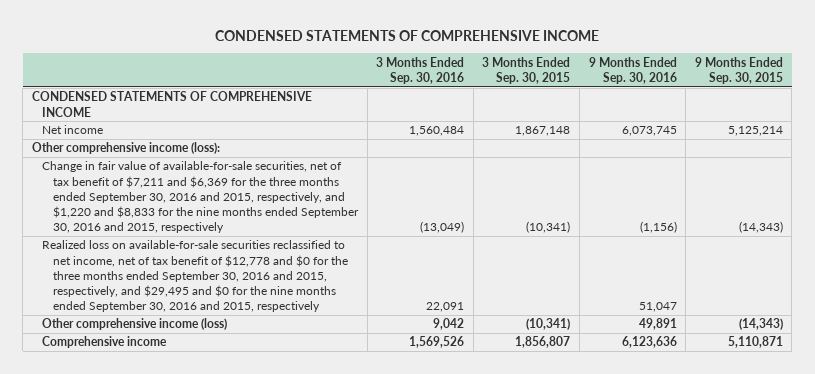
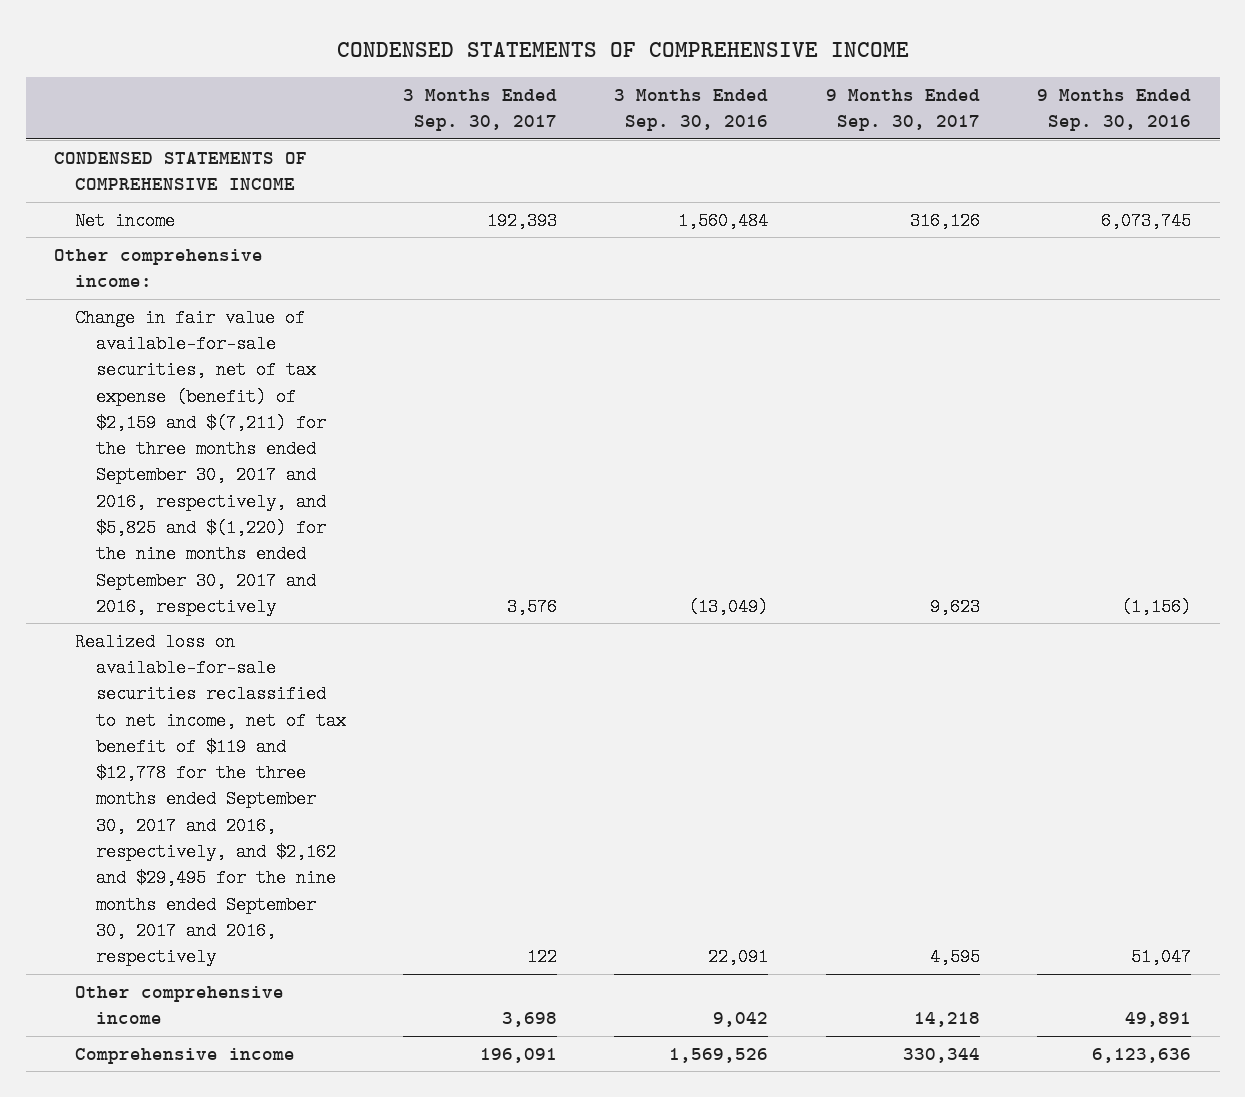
[482,56,571,84] 3 Months Ended Sep. 30, 2015 -> none
[694,56,783,84] 9 Months Ended Sep. 30, 2015 -> none
none -> [402,89,557,132] 3 Months Ended Sep. 30, 2017
none -> [825,89,980,132] 9 Months Ended Sep. 30, 2017
[31,142,220,155] Other comprehensive income (loss): -> [54,248,264,288] Other comprehensive income:
[42,161,360,234] Change in fair value of available-for-sale securities, net of tax benefit of $7,211 and $6,369 for the three months ended September 30, 2016 and 2015, respectively, and $1,220 and $8,833 for the nine months ended September 30, 2016 and 2015, respectively -> [74,308,326,616] Change in fair value of available-for-sale securities, net of tax expense (benefit) of $2,159 and $(7,211) for the three months ended September 30, 2017 and 2016, respectively, and $5,825 and $(1,220) for the nine months ended September 30, 2017 and 2016, respectively
[42,240,349,313] Realized loss on available-for-sale securities reclassified to net income, net of tax benefit of $12,778 and $0 for the three months ended September 30, 2016 and 2015, respectively, and $29,495 and $0 for the nine months ended September 30, 2016 and 2015, respectively -> [74,632,346,967] Realized loss on available-for-sale securities reclassified to net income, net of tax benefit of $119 and $12,778 for the three months ended September 30, 2017 and 2016, respectively, and $2,162 and $29,495 for the nine months ended September 30, 2017 and 2016, respectively
[42,318,228,331] Other comprehensive income (loss) -> [74,985,284,1025] Other comprehensive income

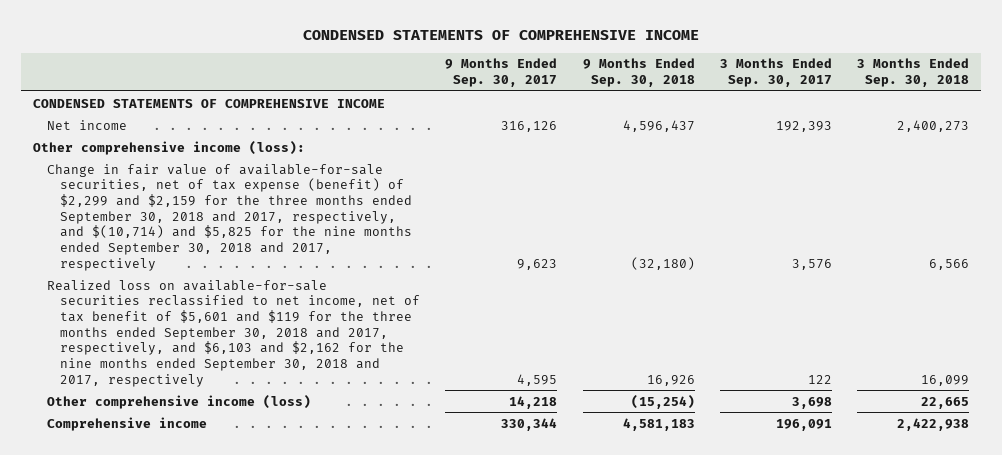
[614,89,769,132] 3 Months Ended Sep. 30, 2016 -> none
[1037,89,1192,132] 9 Months Ended Sep. 30, 2016 -> none
none -> [582,58,695,88] 9 Months Ended Sep. 30, 2018
none -> [856,58,969,88] 3 Months Ended Sep. 30, 2018
[54,248,264,288] Other comprehensive income: -> [33,140,306,155] Other comprehensive income (loss):
[74,308,326,616] Change in fair value of available-for-sale securities, net of tax expense (benefit) of $2,159 and $(7,211) for the three months ended September 30, 2017 and 2016, respectively, and $5,825 and $(1,220) for the nine months ended September 30, 2017 and 2016, respectively -> [46,163,413,271] Change in fair value of available-for-sale securities, net of tax expense (benefit) of $2,299 and $2,159 for the three months ended September 30, 2018 and 2017, respectively, and $(10,714) and $5,825 for the nine months ended September 30, 2018 and 2017, respectively
[74,632,346,967] Realized loss on available-for-sale securities reclassified to net income, net of tax benefit of $119 and $12,778 for the three months ended September 30, 2017 and 2016, respectively, and $2,162 and $29,495 for the nine months ended September 30, 2017 and 2016, respectively -> [46,279,421,387] Realized loss on available-for-sale securities reclassified to net income, net of tax benefit of $5,601 and $119 for the three months ended September 30, 2018 and 2017, respectively, and $6,103 and $2,162 for the nine months ended September 30, 2018 and 2017, respectively
[74,985,284,1025] Other comprehensive income -> [46,394,311,409] Other comprehensive income (loss)

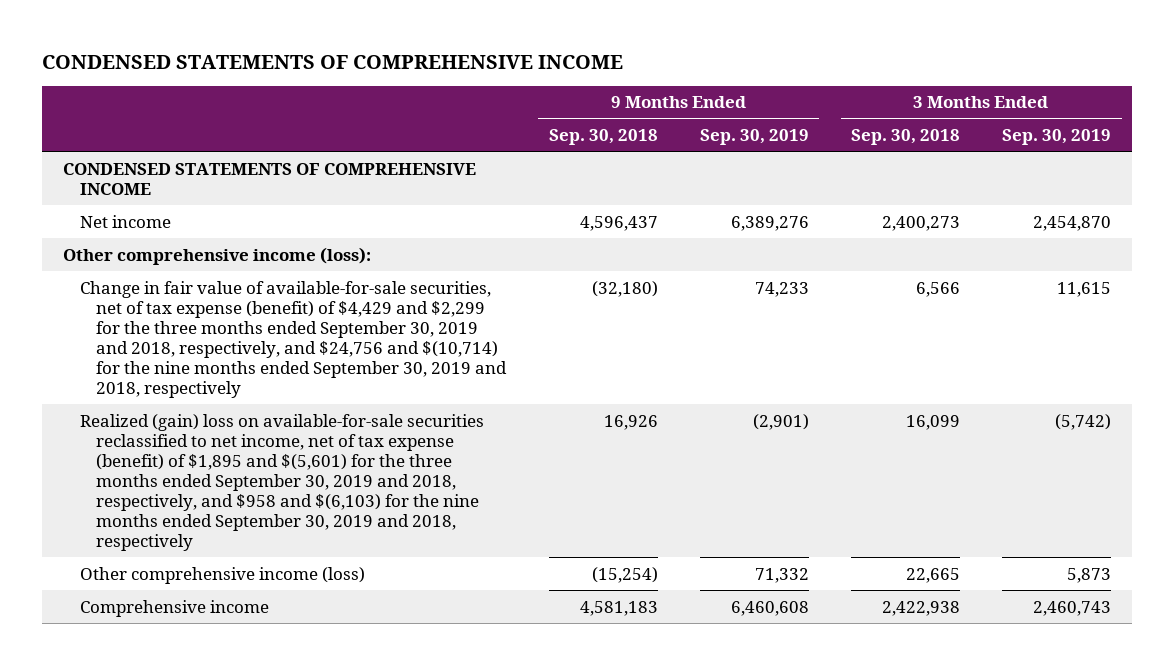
[445,58,558,88] 9 Months Ended Sep. 30, 2017 -> none
[719,58,832,88] 3 Months Ended Sep. 30, 2017 -> none
none -> [699,129,809,146] Sep. 30, 2019
none -> [1002,129,1112,146] Sep. 30, 2019
[46,163,413,271] Change in fair value of available-for-sale securities, net of tax expense (benefit) of $2,299 and $2,159 for the three months ended September 30, 2018 and 2017, respectively, and $(10,714) and $5,825 for the nine months ended September 30, 2018 and 2017, respectively -> [79,280,508,398] Change in fair value of available-for-sale securities, net of tax expense (benefit) of $4,429 and $2,299 for the three months ended September 30, 2019 and 2018, respectively, and $24,756 and $(10,714) for the nine months ended September 30, 2019 and 2018, respectively
[46,279,421,387] Realized loss on available-for-sale securities reclassified to net income, net of tax benefit of $5,601 and $119 for the three months ended September 30, 2018 and 2017, respectively, and $6,103 and $2,162 for the nine months ended September 30, 2018 and 2017, respectively -> [79,413,484,551] Realized (gain) loss on available-for-sale securities reclassified to net income, net of tax expense (benefit) of $1,895 and $(5,601) for the three months ended September 30, 2019 and 2018, respectively, and $958 and $(6,103) for the nine months ended September 30, 2019 and 2018, respectively

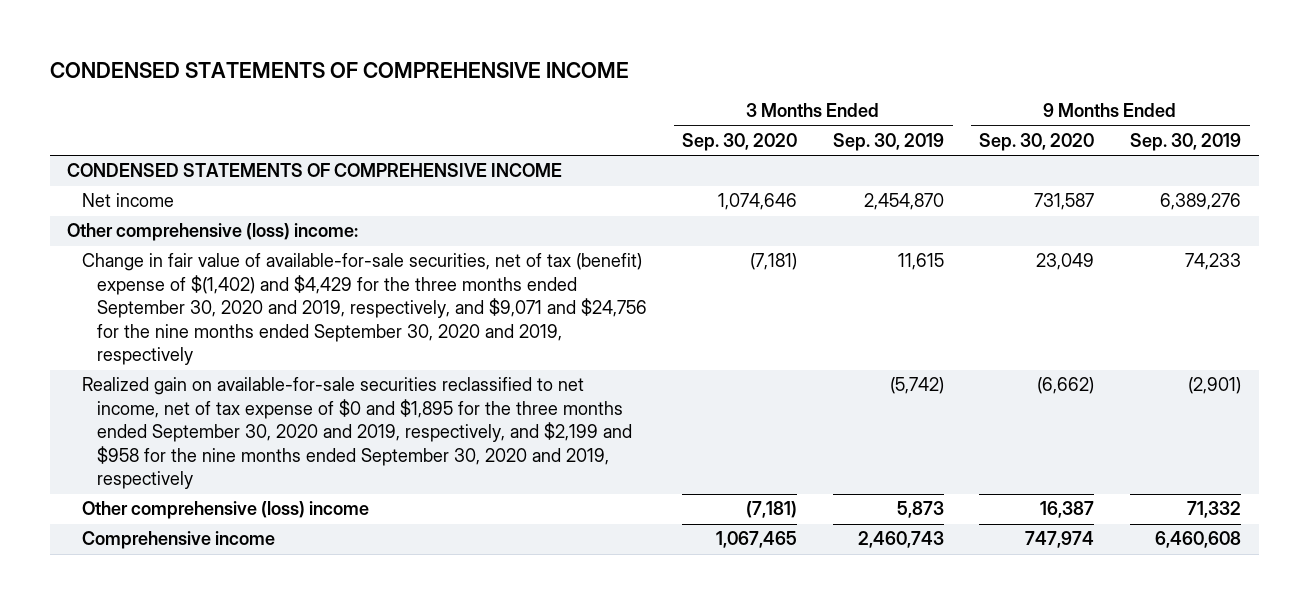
[548,129,658,146] Sep. 30, 2018 -> none
[851,129,961,146] Sep. 30, 2018 -> none
none -> [682,133,798,152] Sep. 30, 2020
none -> [979,133,1095,152] Sep. 30, 2020
[63,246,372,265] Other comprehensive income (loss): -> [67,223,359,242] Other comprehensive (loss) income:
[79,280,508,398] Change in fair value of available-for-sale securities, net of tax expense (benefit) of $4,429 and $2,299 for the three months ended September 30, 2019 and 2018, respectively, and $24,756 and $(10,714) for the nine months ended September 30, 2019 and 2018, respectively -> [82,253,648,366] Change in fair value of available-for-sale securities, net of tax (benefit) expense of $(1,402) and $4,429 for the three months ended September 30, 2020 and 2019, respectively, and $9,071 and $24,756 for the nine months ended September 30, 2020 and 2019, respectively
[79,413,484,551] Realized (gain) loss on available-for-sale securities reclassified to net income, net of tax expense (benefit) of $1,895 and $(5,601) for the three months ended September 30, 2019 and 2018, respectively, and $958 and $(6,103) for the nine months ended September 30, 2019 and 2018, respectively -> [82,377,633,490] Realized gain on available-for-sale securities reclassified to net income, net of tax expense of $0 and $1,895 for the three months ended September 30, 2020 and 2019, respectively, and $2,199 and $958 for the nine months ended September 30, 2020 and 2019, respectively
[79,566,365,584] Other comprehensive income (loss) -> [82,501,370,520] Other comprehensive (loss) income

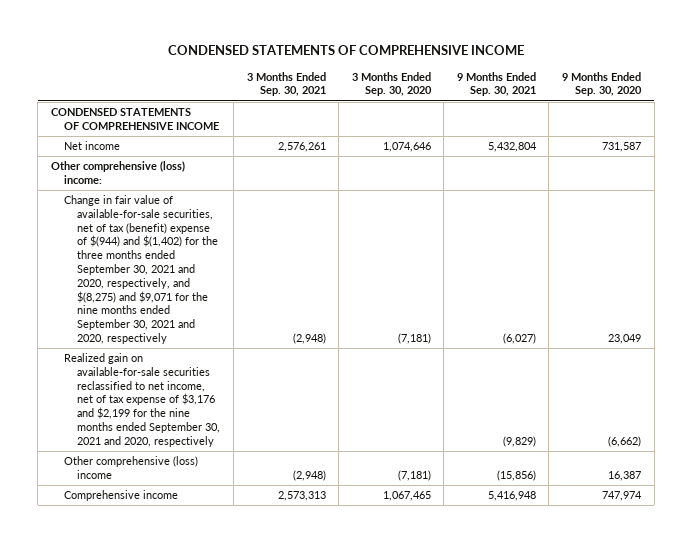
[832,133,944,152] Sep. 30, 2019 -> none
[1129,133,1241,152] Sep. 30, 2019 -> none
none -> [246,71,326,97] 3 Months Ended Sep. 30, 2021
none -> [456,71,536,97] 9 Months Ended Sep. 30, 2021
[82,253,648,366] Change in fair value of available-for-sale securities, net of tax (benefit) expense of $(1,402) and $4,429 for the three months ended September 30, 2020 and 2019, respectively, and $9,071 and $24,756 for the nine months ended September 30, 2020 and 2019, respectively -> [64,195,219,344] Change in fair value of available-for-sale securities, net of tax (benefit) expense of $(944) and $(1,402) for the three months ended September 30, 2021 and 2020, respectively, and $(8,275) and $9,071 for the nine months ended September 30, 2021 and 2020, respectively
[82,377,633,490] Realized gain on available-for-sale securities reclassified to net income, net of tax expense of $0 and $1,895 for the three months ended September 30, 2020 and 2019, respectively, and $2,199 and $958 for the nine months ended September 30, 2020 and 2019, respectively -> [64,353,221,447] Realized gain on available-for-sale securities reclassified to net income, net of tax expense of $3,176 and $2,199 for the nine months ended September 30, 2021 and 2020, respectively

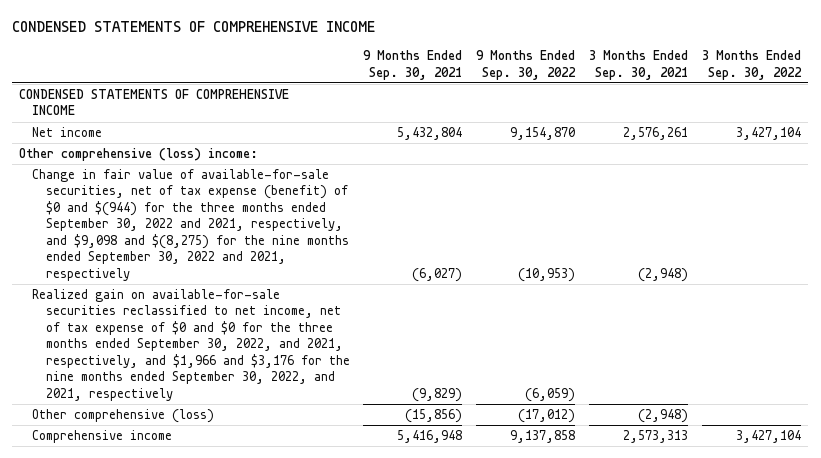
[351,71,432,97] 3 Months Ended Sep. 30, 2020 -> none
[562,71,643,97] 9 Months Ended Sep. 30, 2020 -> none
none -> [476,50,577,80] 9 Months Ended Sep. 30, 2022
none -> [702,50,803,80] 3 Months Ended Sep. 30, 2022
[64,195,219,344] Change in fair value of available-for-sale securities, net of tax (benefit) expense of $(944) and $(1,402) for the three months ended September 30, 2021 and 2020, respectively, and $(8,275) and $9,071 for the nine months ended September 30, 2021 and 2020, respectively -> [32,169,349,281] Change in fair value of available-for-sale securities, net of tax expense (benefit) of $0 and $(944) for the three months ended September 30, 2022 and 2021, respectively, and $9,098 and $(8,275) for the nine months ended September 30, 2022 and 2021, respectively
[64,353,221,447] Realized gain on available-for-sale securities reclassified to net income, net of tax expense of $3,176 and $2,199 for the nine months ended September 30, 2021 and 2020, respectively -> [32,289,350,401] Realized gain on available-for-sale securities reclassified to net income, net of tax expense of $0 and $0 for the three months ended September 30, 2022, and 2021, respectively, and $1,966 and $3,176 for the nine months ended September 30, 2022, and 2021, respectively
[64,456,199,479] Other comprehensive (loss) income -> [32,409,215,424] Other comprehensive (loss)

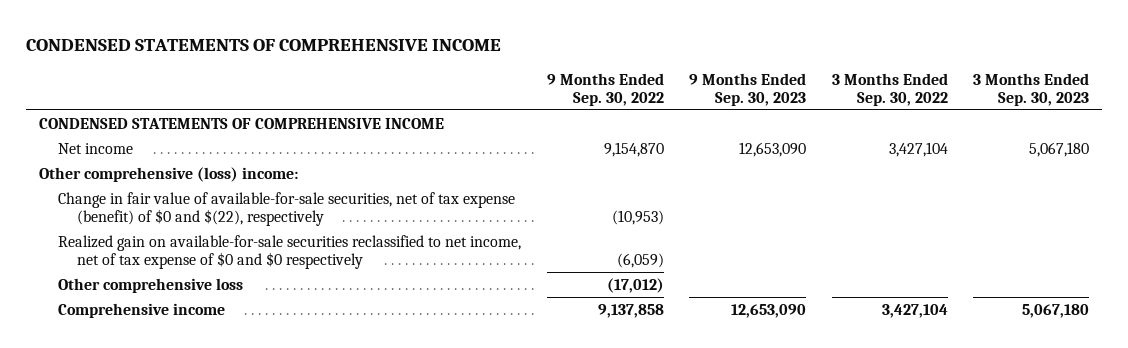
[363,50,463,80] 9 Months Ended Sep. 30, 2021 -> none
[589,50,689,80] 3 Months Ended Sep. 30, 2021 -> none
none -> [689,72,807,107] 9 Months Ended Sep. 30, 2023
none -> [973,72,1090,107] 3 Months Ended Sep. 30, 2023
[32,169,349,281] Change in fair value of available-for-sale securities, net of tax expense (benefit) of $0 and $(944) for the three months ended September 30, 2022 and 2021, respectively, and $9,098 and $(8,275) for the nine months ended September 30, 2022 and 2021, respectively -> [58,191,516,227] Change in fair value of available-for-sale securities, net of tax expense (benefit) of $0 and $(22), respectively
[32,289,350,401] Realized gain on available-for-sale securities reclassified to net income, net of tax expense of $0 and $0 for the three months ended September 30, 2022, and 2021, respectively, and $1,966 and $3,176 for the nine months ended September 30, 2022, and 2021, respectively -> [58,234,522,270] Realized gain on available-for-sale securities reclassified to net income, net of tax expense of $0 and $0 respectively
[32,409,215,424] Other comprehensive (loss) -> [58,277,244,293] Other comprehensive loss

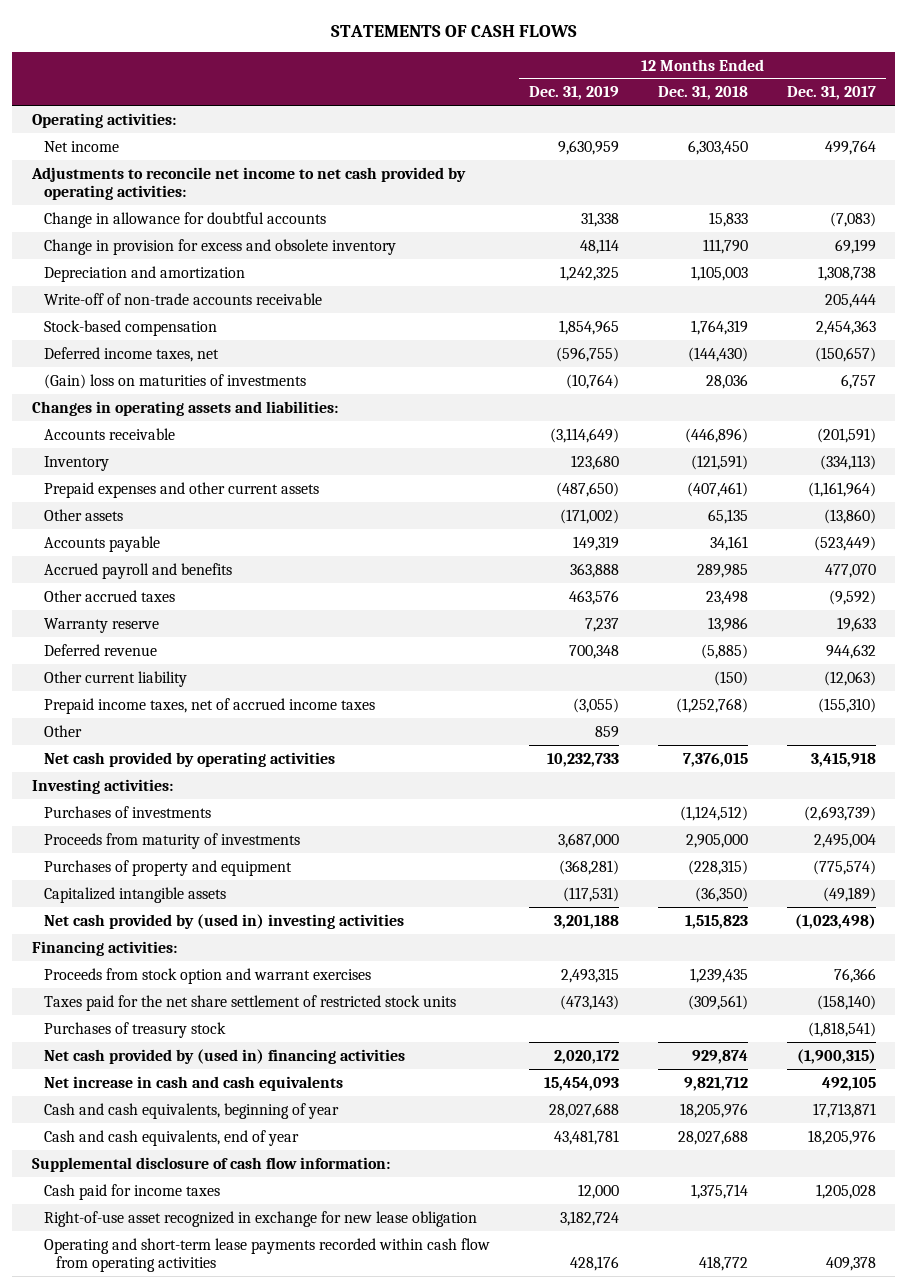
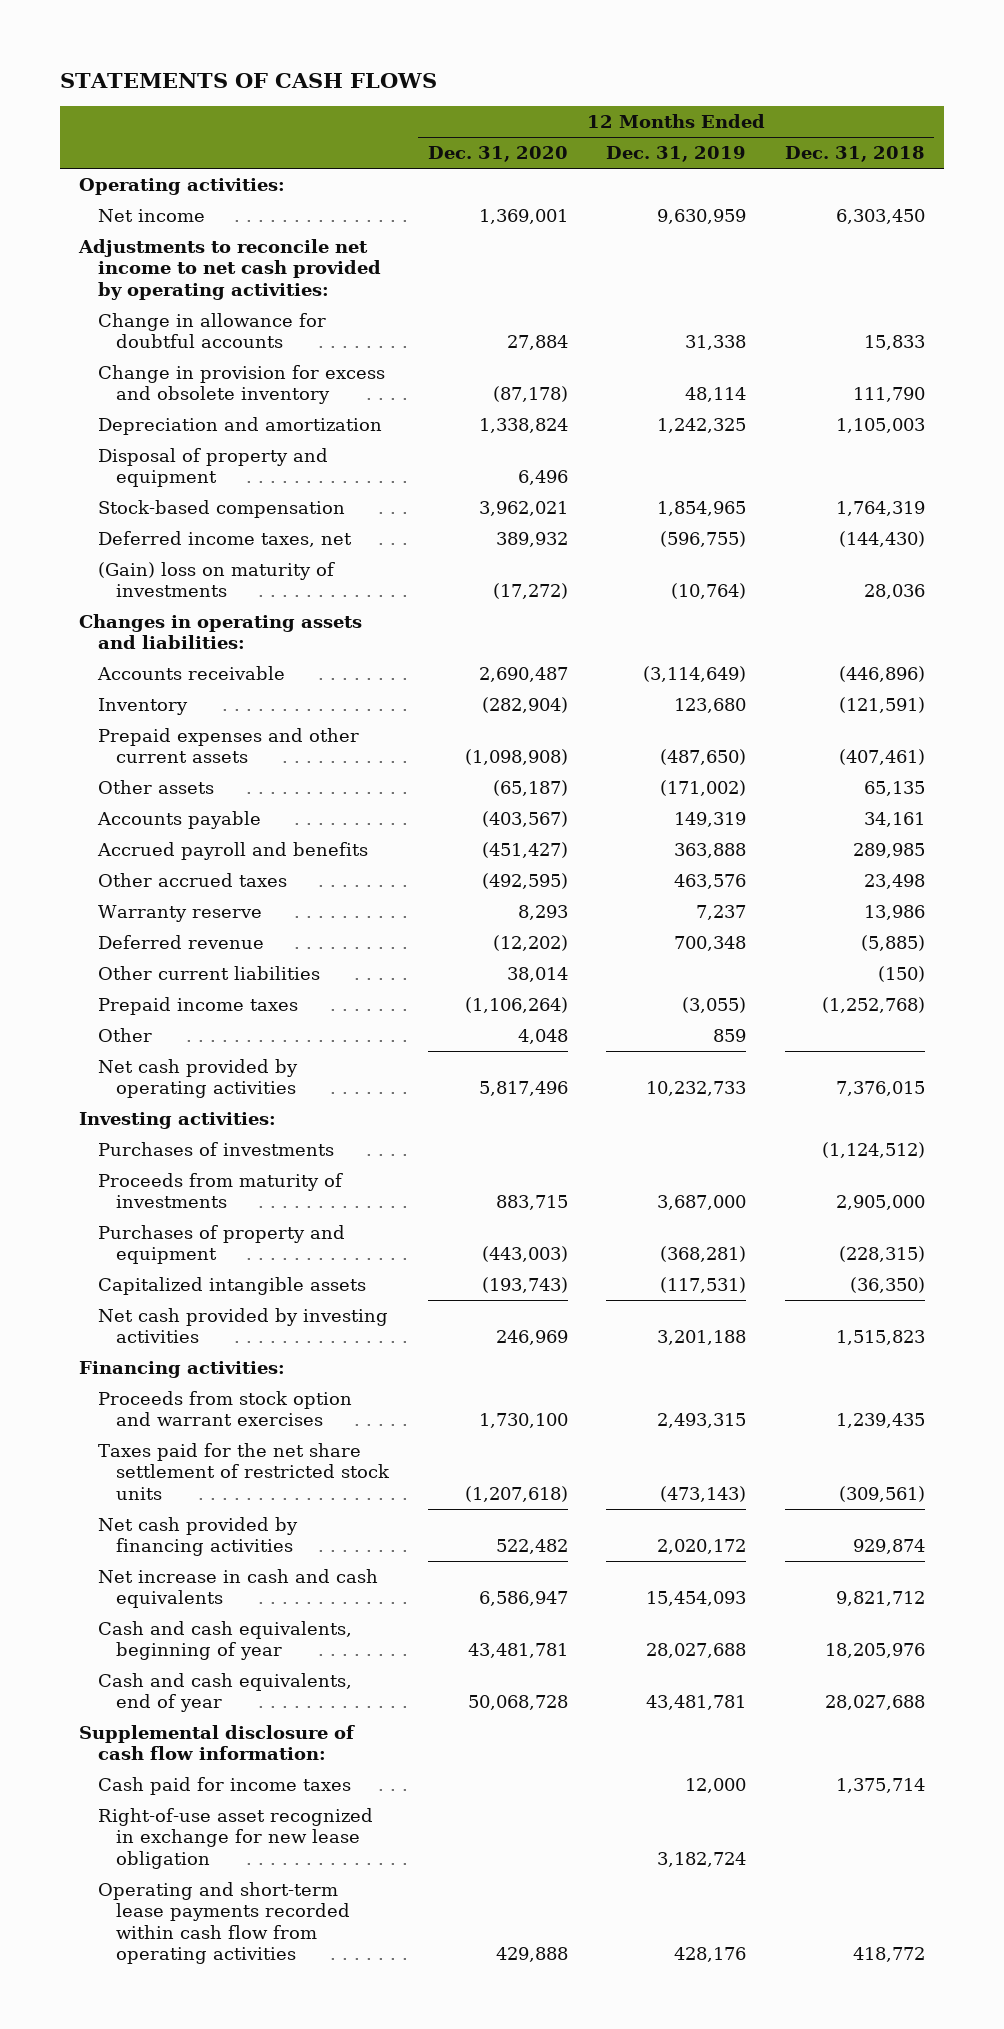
[786,86,876,101] Dec. 31, 2017 -> none
none -> [427,146,568,163] Dec. 31, 2020
[44,292,323,305] Write-off of non-trade accounts receivable -> none
none -> [97,448,328,488] Disposal of property and equipment
[44,373,307,389] (Gain) loss on maturities of investments -> [97,562,335,598] (Gain) loss on maturity of investments
[44,670,188,687] Other current liability -> [97,966,320,981] Other current liabilities
[44,697,376,714] Prepaid income taxes, net of accrued income taxes -> [97,997,298,1016] Prepaid income taxes
[44,913,405,929] Net cash provided by (used in) investing activities -> [97,1308,388,1344] Net cash provided by investing activities
[44,1021,227,1038] Purchases of treasury stock -> none
[44,1048,406,1064] Net cash provided by (used in) financing activities -> [97,1517,298,1557] Net cash provided by financing activities

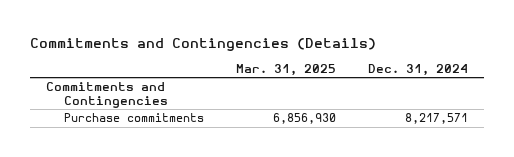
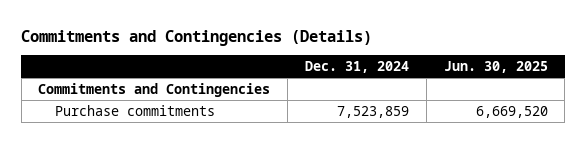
[235,63,336,76] Mar. 31, 2025 -> none
none -> [443,61,548,74] Jun. 30, 2025
[404,113,468,125] 8,217,571 -> [337,105,410,118] 7,523,859

